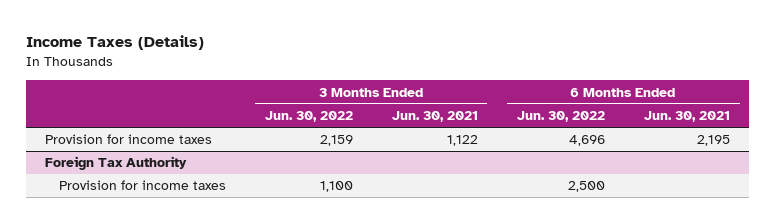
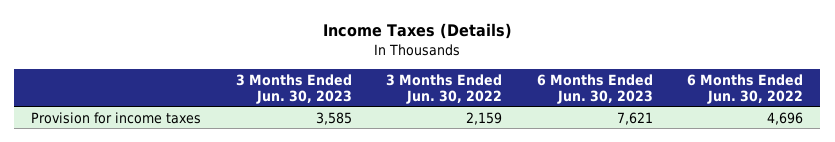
[391,111,478,123] Jun. 30, 2021 -> none
[643,111,730,123] Jun. 30, 2021 -> none
none -> [235,73,352,105] 3 Months Ended Jun. 30, 2023
none -> [536,73,653,105] 6 Months Ended Jun. 30, 2023
[45,156,188,171] Foreign Tax Authority -> none
[58,180,226,191] Provision for income taxes -> none

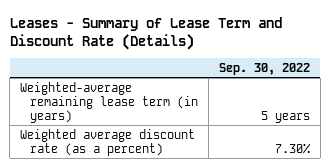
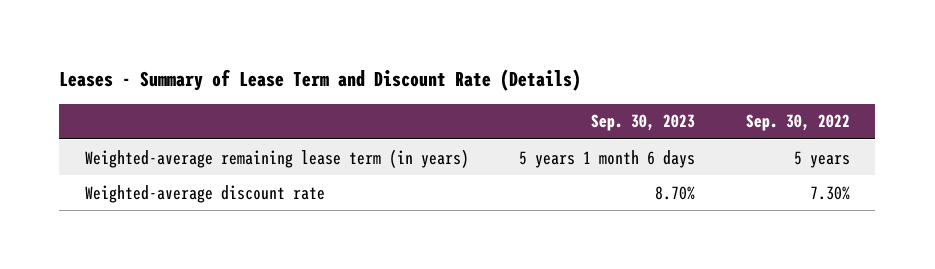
none -> [591,114,696,132] Sep. 30, 2023
[20,128,196,156] Weighted average discount rate (as a percent) -> [84,184,325,203] Weighted-average discount rate

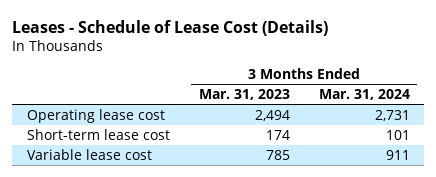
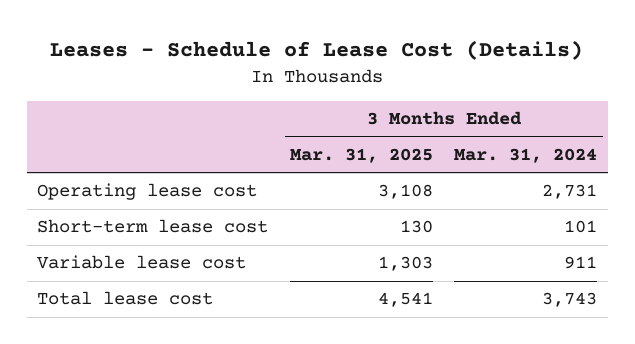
[198,88,290,100] Mar. 31, 2023 -> none
none -> [289,147,433,163] Mar. 31, 2025
none -> [37,291,214,306] Total lease cost

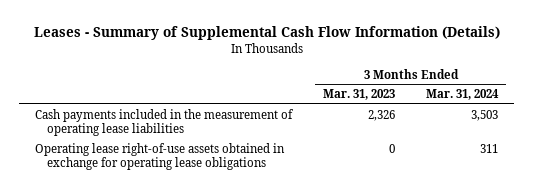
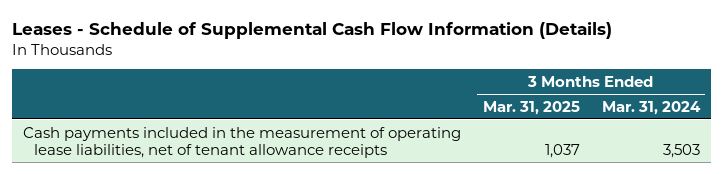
[33,26,500,41] Leases - Summary of Supplemental Cash Flow Information (Details) -> [11,21,612,39] Leases - Schedule of Supplemental Cash Flow Information (Details)
[323,89,396,101] Mar. 31, 2023 -> none
none -> [482,100,580,115] Mar. 31, 2025
[34,142,285,171] Operating lease right-of-use assets obtained in exchange for operating lease obligations -> none
[34,108,294,137] Cash payments included in the measurement of operating lease liabilities -> [22,126,461,158] Cash payments included in the measurement of operating lease liabilities, net of tenant allowance receipts

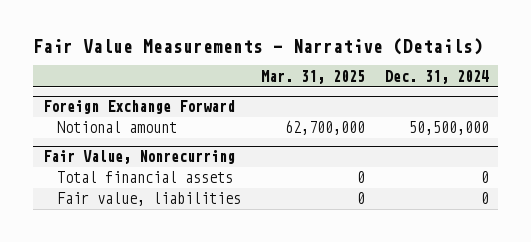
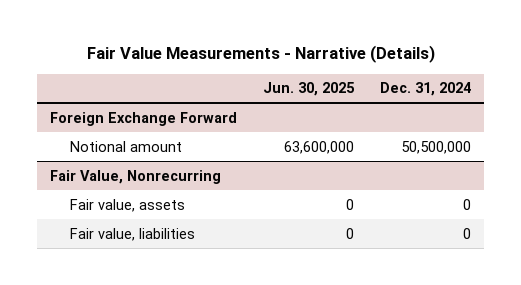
[260,69,365,84] Mar. 31, 2025 -> none
none -> [263,82,356,97] Jun. 30, 2025
[57,171,234,184] Total financial assets -> [70,198,186,212] Fair value, assets

